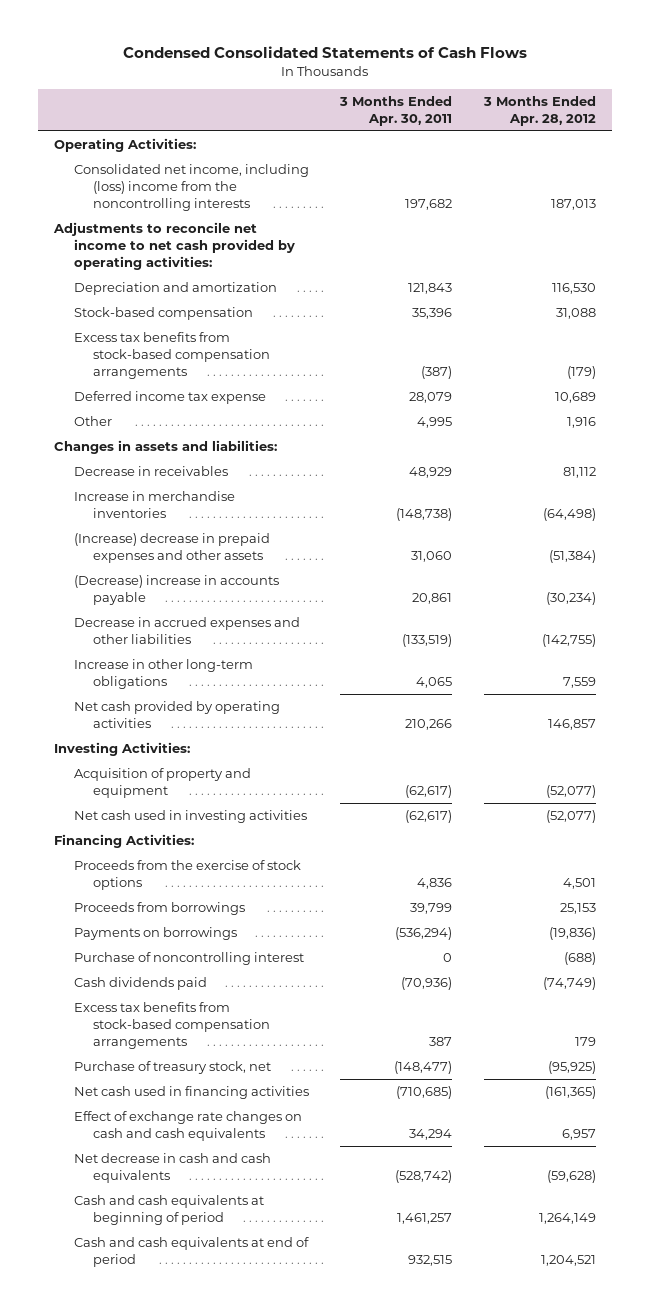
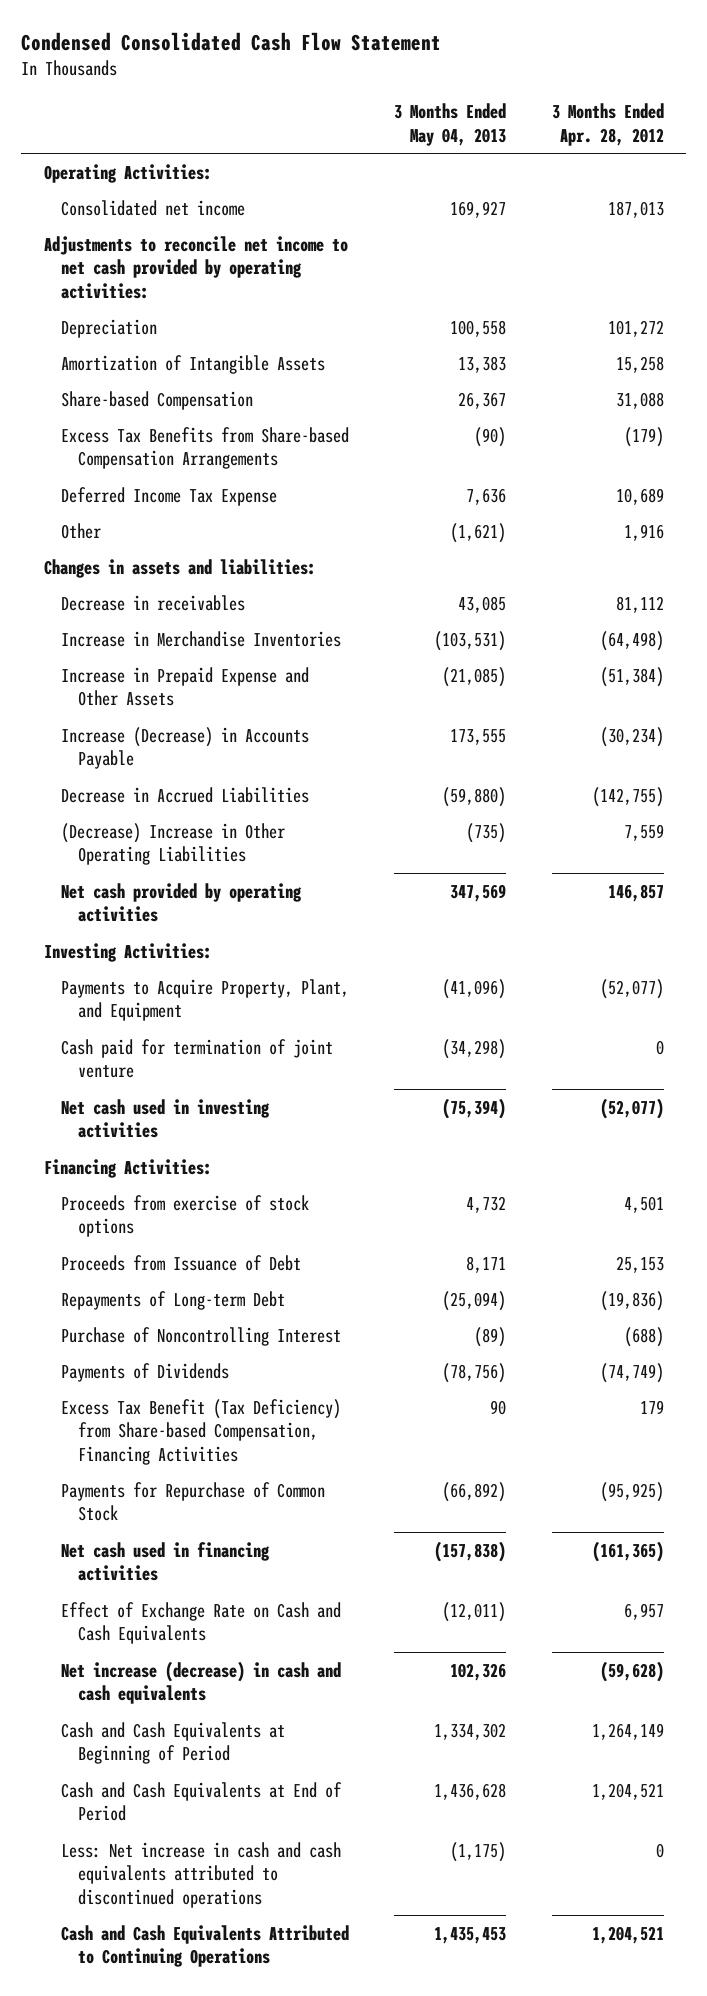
[122,46,527,59] Condensed Consolidated Statements of Cash Flows -> [21,31,442,51] Condensed Consolidated Cash Flow Statement
[339,95,453,126] 3 Months Ended Apr. 30, 2011 -> none
none -> [394,103,507,146] 3 Months Ended May 04, 2013
[73,163,309,211] Consolidated net income, including (loss) income from the noncontrolling interests -> [60,199,245,216] Consolidated net income
[73,281,277,295] Depreciation and amortization -> none
none -> [60,318,157,338] Depreciation
none -> [60,354,325,374] Amortization of Intangible Assets
[73,306,253,320] Stock-based compensation -> [60,390,253,410] Share-based Compensation
[73,331,271,379] Excess tax benefits from stock-based compensation arrangements -> [60,426,349,470] Excess Tax Benefits from Share-based Compensation Arrangements
[73,390,266,404] Deferred income tax expense -> [60,486,277,506] Deferred Income Tax Expense
[73,490,235,518] Increase in merchandise inventories -> [60,630,341,647] Increase in Merchandise Inventories
[73,532,270,563] (Increase) decrease in prepaid expenses and other assets -> [60,666,309,707] Increase in Prepaid Expense and Other Assets
[73,574,279,605] (Decrease) increase in accounts payable -> [60,726,309,770] Increase (Decrease) in Accounts Payable
[73,616,300,644] Decrease in accrued expenses and other liabilities -> [60,786,309,803] Decrease in Accrued Liabilities
[73,658,253,689] Increase in other long-term obligations -> [60,822,285,866] (Decrease) Increase in Other Operating Liabilities
[73,767,251,798] Acquisition of property and equipment -> [60,978,349,1022] Payments to Acquire Property, Plant, and Equipment
none -> [60,1038,333,1079] Cash paid for termination of joint venture
[73,859,301,890] Proceeds from the exercise of stock options -> [60,1194,309,1238] Proceeds from exercise of stock options
[73,901,245,915] Proceeds from borrowings -> [60,1254,301,1271] Proceeds from Issuance of Debt
[73,926,237,940] Payments on borrowings -> [60,1290,285,1310] Repayments of Long-term Debt
[73,951,304,965] Purchase of noncontrolling interest -> [60,1326,341,1346] Purchase of Noncontrolling Interest
[73,976,207,990] Cash dividends paid -> [60,1362,229,1382] Payments of Dividends
[73,1001,271,1049] Excess tax benefits from stock-based compensation arrangements -> [60,1398,341,1465] Excess Tax Benefit (Tax Deficiency) from Share-based Compensation, Financing Activities
[73,1060,271,1074] Purchase of treasury stock, net -> [60,1481,325,1522] Payments for Repurchase of Common Stock
[73,1110,302,1141] Effect of exchange rate changes on cash and cash equivalents -> [60,1601,341,1645] Effect of Exchange Rate on Cash and Cash Equivalents
[73,1152,271,1183] Net decrease in cash and cash equivalents -> [60,1660,341,1705] Net increase (decrease) in cash and cash equivalents
[73,1194,264,1225] Cash and cash equivalents at beginning of period -> [60,1721,285,1765] Cash and Cash Equivalents at Beginning of Period
[73,1236,309,1267] Cash and cash equivalents at end of period -> [60,1781,342,1822] Cash and Cash Equivalents at End of Period
none -> [60,1841,341,1908] Less: Net increase in cash and cash equivalents attributed to discontinued operations
none -> [60,1924,349,1968] Cash and Cash Equivalents Attributed to Continuing Operations

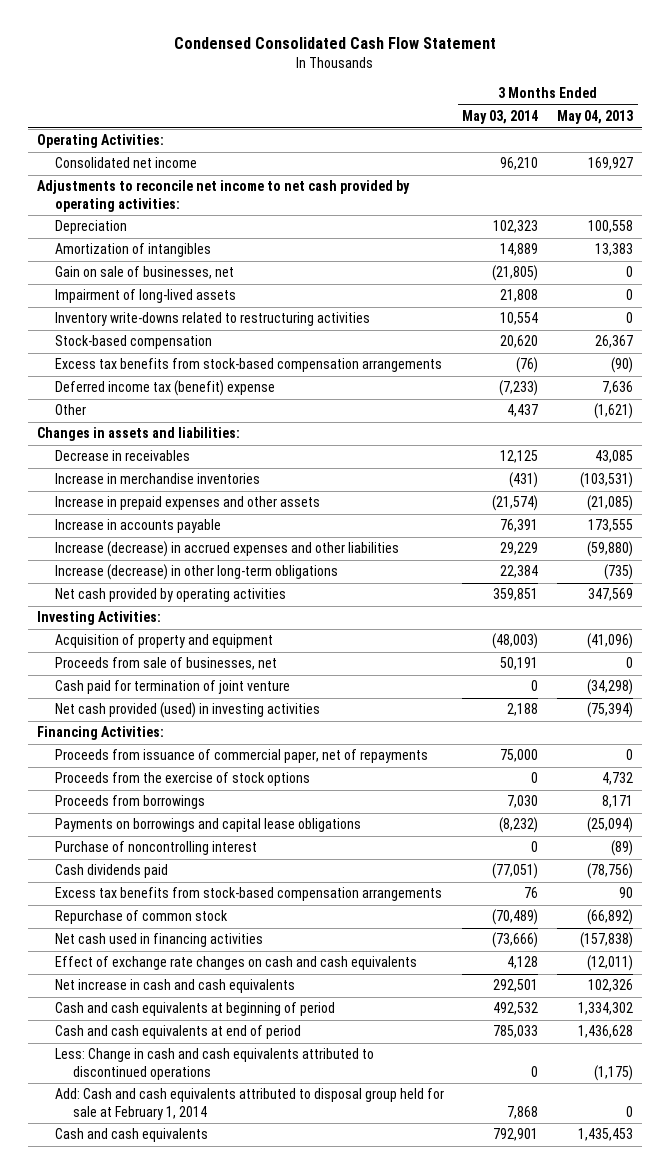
[551,103,664,146] 3 Months Ended Apr. 28, 2012 -> none
none -> [462,110,539,125] May 03, 2014
[60,354,325,374] Amortization of Intangible Assets -> [54,243,211,258] Amortization of intangibles
none -> [54,266,234,280] Gain on sale of businesses, net
none -> [54,289,236,304] Impairment of long-lived assets
none -> [54,312,370,327] Inventory write-downs related to restructuring activities
[60,390,253,410] Share-based Compensation -> [54,335,212,350] Stock-based compensation
[60,426,349,470] Excess Tax Benefits from Share-based Compensation Arrangements -> [54,358,442,373] Excess tax benefits from stock-based compensation arrangements
[60,486,277,506] Deferred Income Tax Expense -> [54,380,275,397] Deferred income tax (benefit) expense
[60,630,341,647] Increase in Merchandise Inventories -> [54,473,260,485] Increase in merchandise inventories
[60,666,309,707] Increase in Prepaid Expense and Other Assets -> [54,496,320,511] Increase in prepaid expenses and other assets
[60,726,309,770] Increase (Decrease) in Accounts Payable -> [54,519,221,534] Increase in accounts payable
[60,786,309,803] Decrease in Accrued Liabilities -> [54,541,399,558] Increase (decrease) in accrued expenses and other liabilities
[60,822,285,866] (Decrease) Increase in Other Operating Liabilities -> [54,564,338,581] Increase (decrease) in other long-term obligations
[60,978,349,1022] Payments to Acquire Property, Plant, and Equipment -> [54,634,273,649] Acquisition of property and equipment
none -> [54,657,277,671] Proceeds from sale of businesses, net
[60,1098,270,1139] Net cash used in investing activities -> [54,702,320,719] Net cash provided (used) in investing activities
none -> [54,749,428,764] Proceeds from issuance of commercial paper, net of repayments
[60,1194,309,1238] Proceeds from exercise of stock options -> [54,772,310,787] Proceeds from the exercise of stock options
[60,1254,301,1271] Proceeds from Issuance of Debt -> [54,795,205,810] Proceeds from borrowings
[60,1290,285,1310] Repayments of Long-term Debt -> [54,818,361,833] Payments on borrowings and capital lease obligations
[60,1326,341,1346] Purchase of Noncontrolling Interest -> [54,841,257,856] Purchase of noncontrolling interest
[60,1362,229,1382] Payments of Dividends -> [54,864,168,879] Cash dividends paid
[60,1398,341,1465] Excess Tax Benefit (Tax Deficiency) from Share-based Compensation, Financing Activities -> [54,887,442,902] Excess tax benefits from stock-based compensation arrangements
[60,1481,325,1522] Payments for Repurchase of Common Stock -> [54,910,228,925] Repurchase of common stock
[60,1601,341,1645] Effect of Exchange Rate on Cash and Cash Equivalents -> [54,956,417,971] Effect of exchange rate changes on cash and cash equivalents
[60,1660,341,1705] Net increase (decrease) in cash and cash equivalents -> [54,979,295,994] Net increase in cash and cash equivalents
[60,1721,285,1765] Cash and Cash Equivalents at Beginning of Period -> [54,1002,335,1017] Cash and cash equivalents at beginning of period
[60,1781,342,1822] Cash and Cash Equivalents at End of Period -> [54,1025,301,1040] Cash and cash equivalents at end of period
[60,1841,341,1908] Less: Net increase in cash and cash equivalents attributed to discontinued operations -> [54,1048,374,1080] Less: Change in cash and cash equivalents attributed to discontinued operations
none -> [54,1088,444,1120] Add: Cash and cash equivalents attributed to disposal group held for sale at February 1, 2014
[60,1924,349,1968] Cash and Cash Equivalents Attributed to Continuing Operations -> [54,1128,208,1143] Cash and cash equivalents

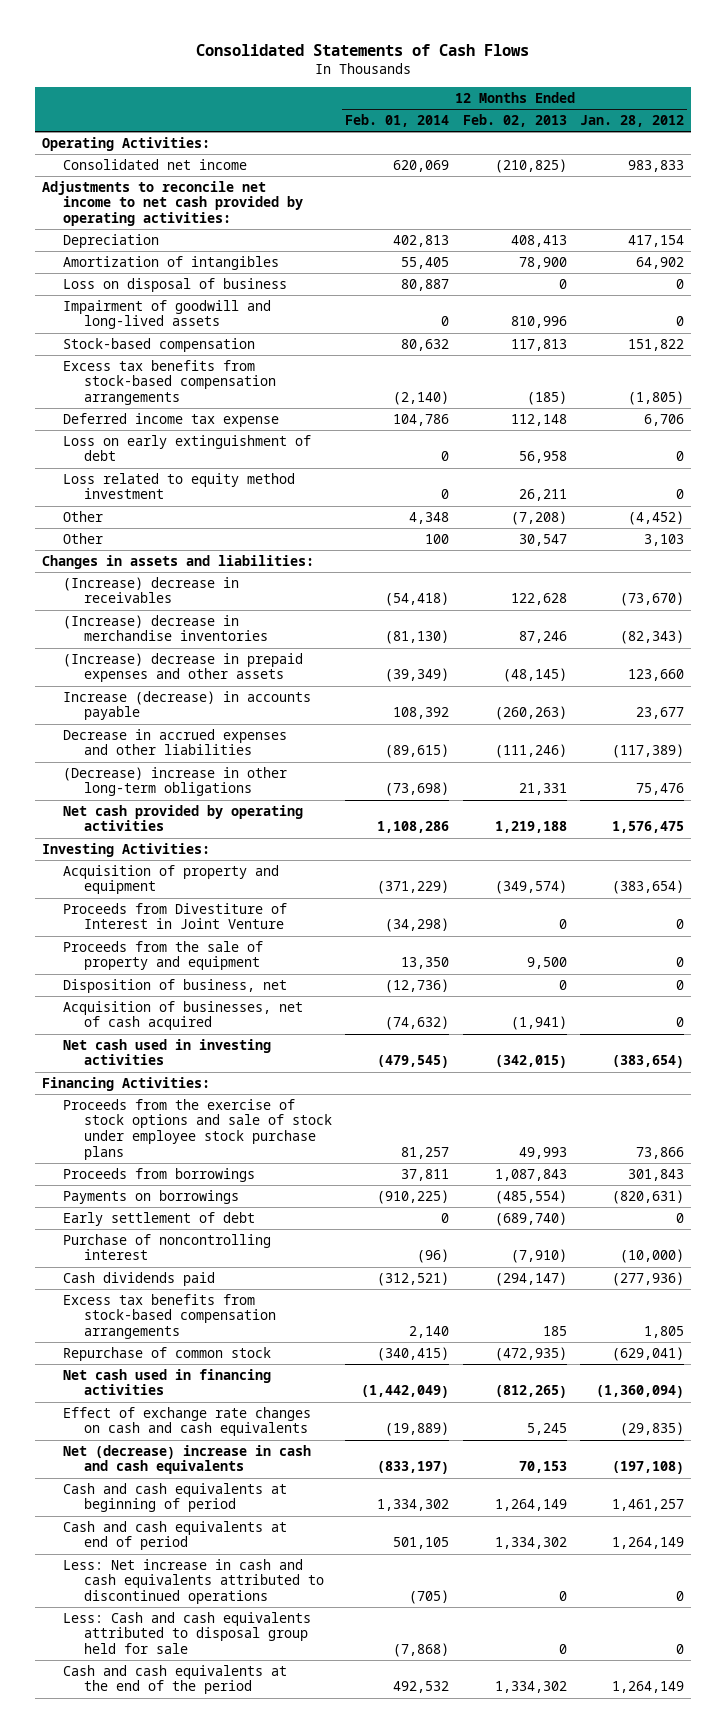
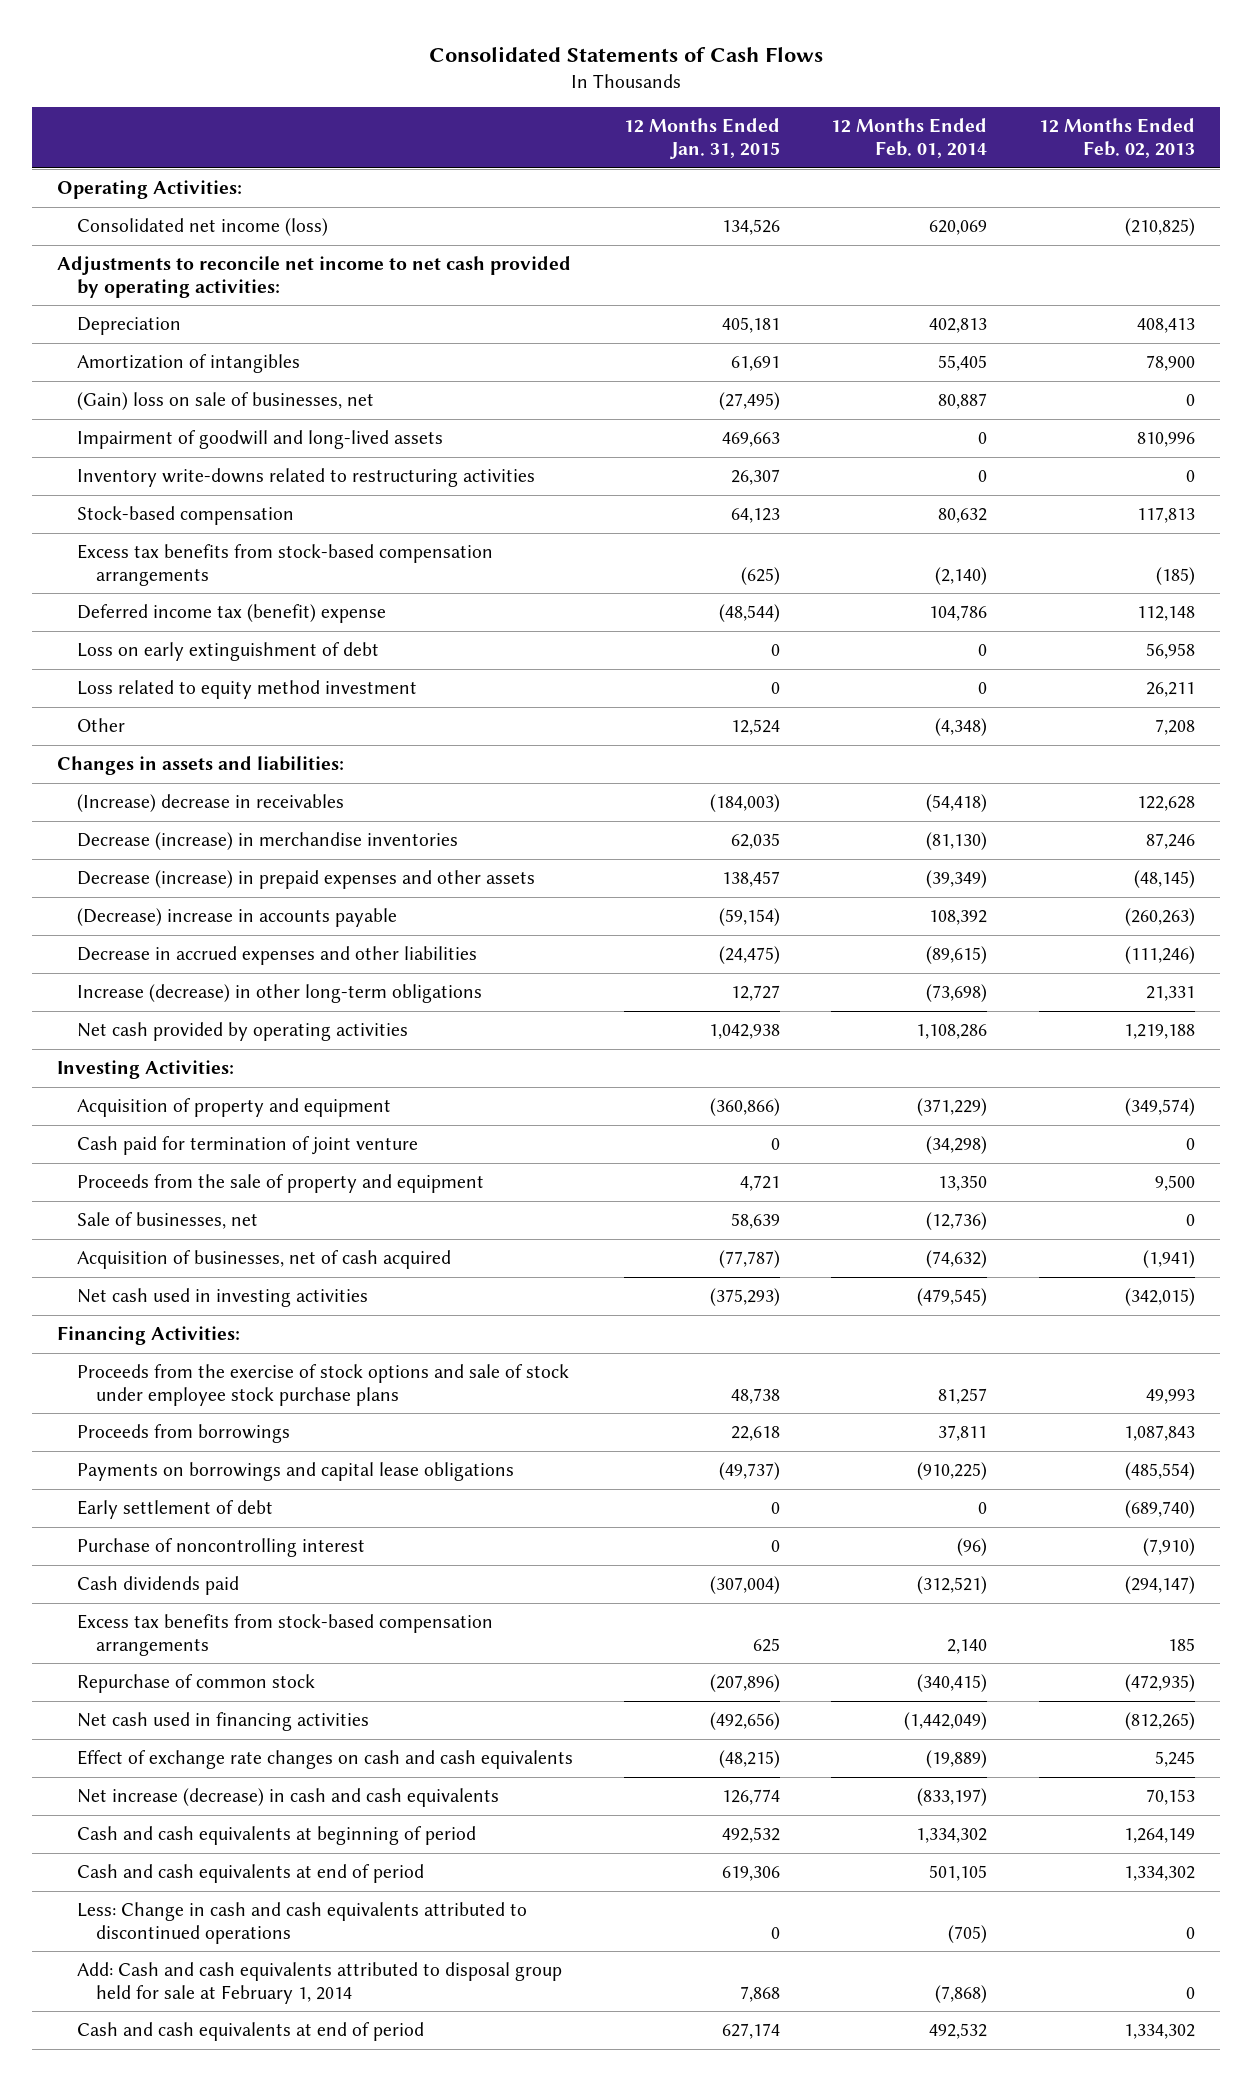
[580,115,685,128] Jan. 28, 2012 -> none
none -> [623,118,780,159] 12 Months Ended Jan. 31, 2015
[62,158,247,170] Consolidated net income -> [76,218,328,237] Consolidated net income (loss)
[62,277,287,292] Loss on disposal of business -> [76,392,374,411] (Gain) loss on sale of businesses, net
none -> [76,468,535,488] Inventory write-downs related to restructuring activities
[62,412,279,427] Deferred income tax expense -> [76,604,386,624] Deferred income tax (benefit) expense
[62,532,103,544] Other -> none
[409,511,450,524] 4,348 -> [935,718,988,737] (4,348)
[510,510,567,525] (7,208) -> [1154,719,1195,736] 7,208
[62,614,268,642] (Increase) decrease in merchandise inventories -> [76,832,458,851] Decrease (increase) in merchandise inventories
[62,652,303,683] (Increase) decrease in prepaid expenses and other assets -> [76,870,535,890] Decrease (increase) in prepaid expenses and other assets
[62,690,311,721] Increase (decrease) in accounts payable -> [76,908,397,928] (Decrease) increase in accounts payable
[62,766,287,797] (Decrease) increase in other long-term obligations -> [76,984,482,1004] Increase (decrease) in other long-term obligations
[62,902,287,930] Proceeds from Divestiture of Interest in Joint Venture -> [76,1136,418,1156] Cash paid for termination of joint venture
[62,978,287,993] Disposition of business, net -> [76,1212,258,1230] Sale of businesses, net
[62,1189,239,1204] Payments on borrowings -> [76,1462,514,1482] Payments on borrowings and capital lease obligations
[62,1444,311,1475] Net (decrease) increase in cash and cash equivalents -> [76,1788,499,1808] Net increase (decrease) in cash and cash equivalents
[62,1558,324,1605] Less: Net increase in cash and cash equivalents attributed to discontinued operations -> [76,1902,527,1944] Less: Change in cash and cash equivalents attributed to discontinued operations
[62,1611,311,1655] Less: Cash and cash equivalents attributed to disposal group held for sale -> [76,1962,562,2004] Add: Cash and cash equivalents attributed to disposal group held for sale at February 1, 2014
[62,1664,287,1695] Cash and cash equivalents at the end of the period -> [76,2022,424,2042] Cash and cash equivalents at end of period

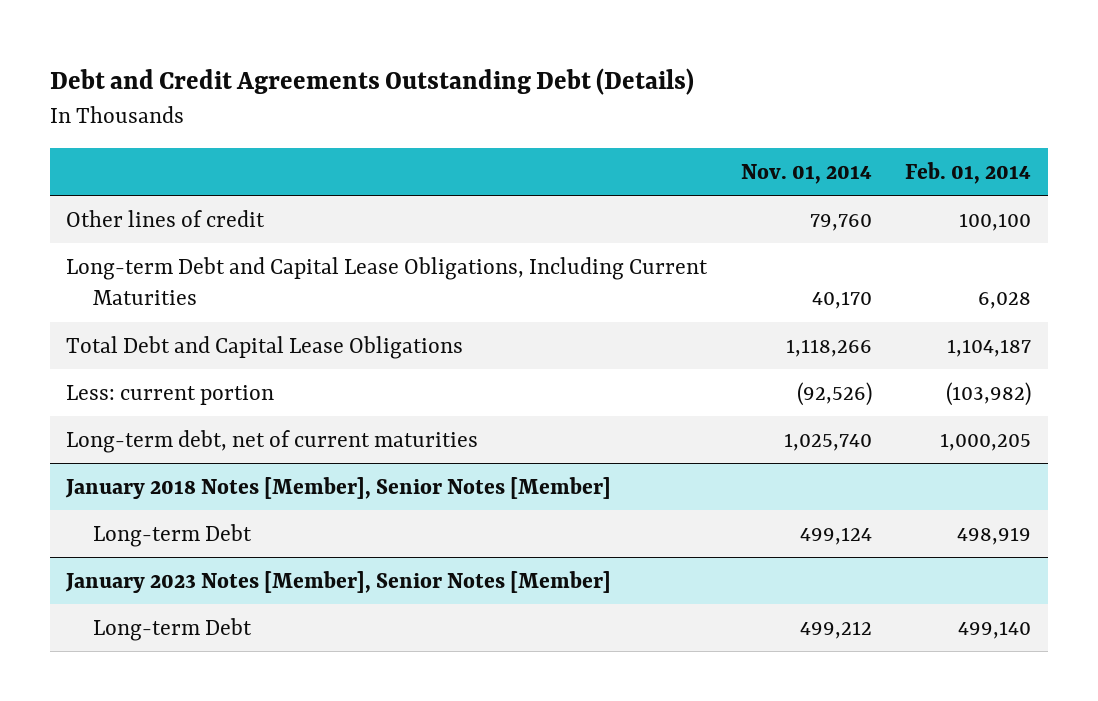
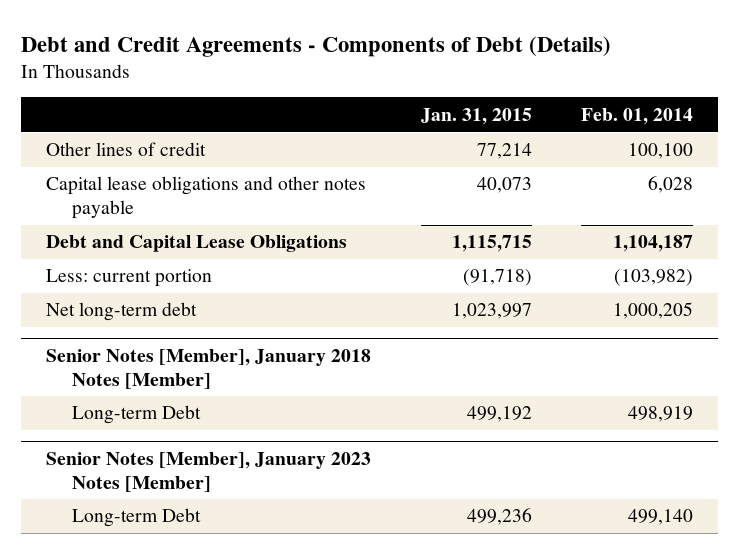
[49,67,694,95] Debt and Credit Agreements Outstanding Debt (Details) -> [21,35,612,57] Debt and Credit Agreements - Components of Debt (Details)
[740,163,872,184] Nov. 01, 2014 -> none
none -> [420,107,532,125] Jan. 31, 2015
[66,256,709,306] Long-term Debt and Capital Lease Obligations, Including Current Maturities -> [46,176,367,219] Capital lease obligations and other notes payable
[66,335,464,359] Total Debt and Capital Lease Obligations -> [46,235,348,253] Debt and Capital Lease Obligations
[66,429,479,453] Long-term debt, net of current maturities -> [46,302,198,322] Net long-term debt
[65,476,612,499] January 2018 Notes [Member], Senior Notes [Member] -> [46,349,372,389] Senior Notes [Member], January 2018 Notes [Member]
[65,570,612,593] January 2023 Notes [Member], Senior Notes [Member] -> [46,452,372,492] Senior Notes [Member], January 2023 Notes [Member]

